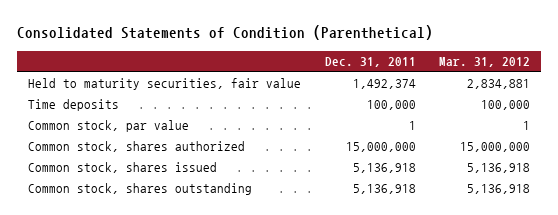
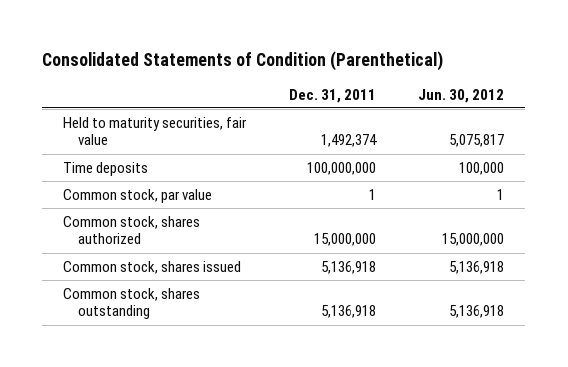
[438,57,530,68] Mar. 31, 2012 -> none
none -> [418,88,505,103] Jun. 30, 2012
[366,99,416,110] 100,000 -> [306,161,376,175] 100,000,000

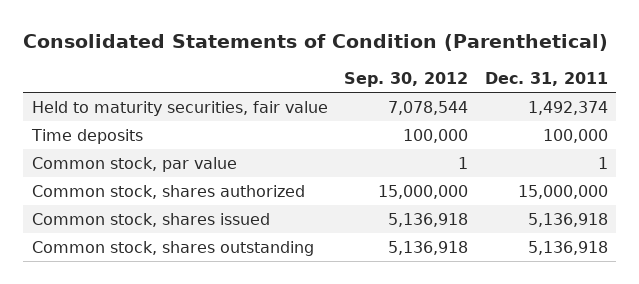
[418,88,505,103] Jun. 30, 2012 -> none
none -> [344,71,469,87] Sep. 30, 2012
[306,161,376,175] 100,000,000 -> [542,128,608,143] 100,000

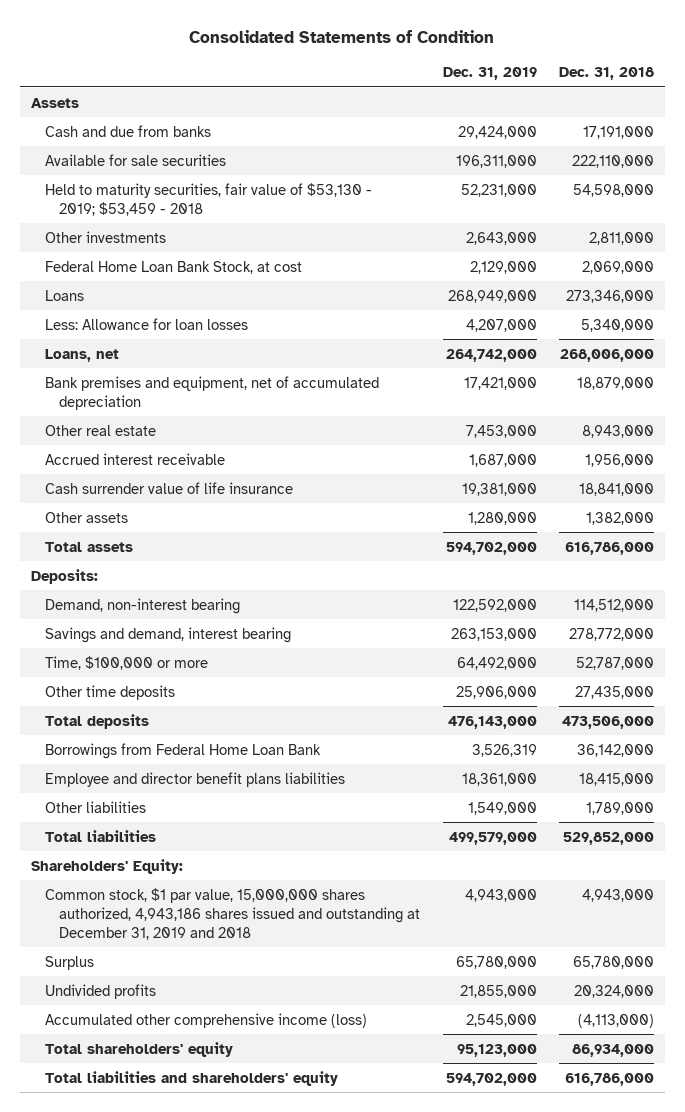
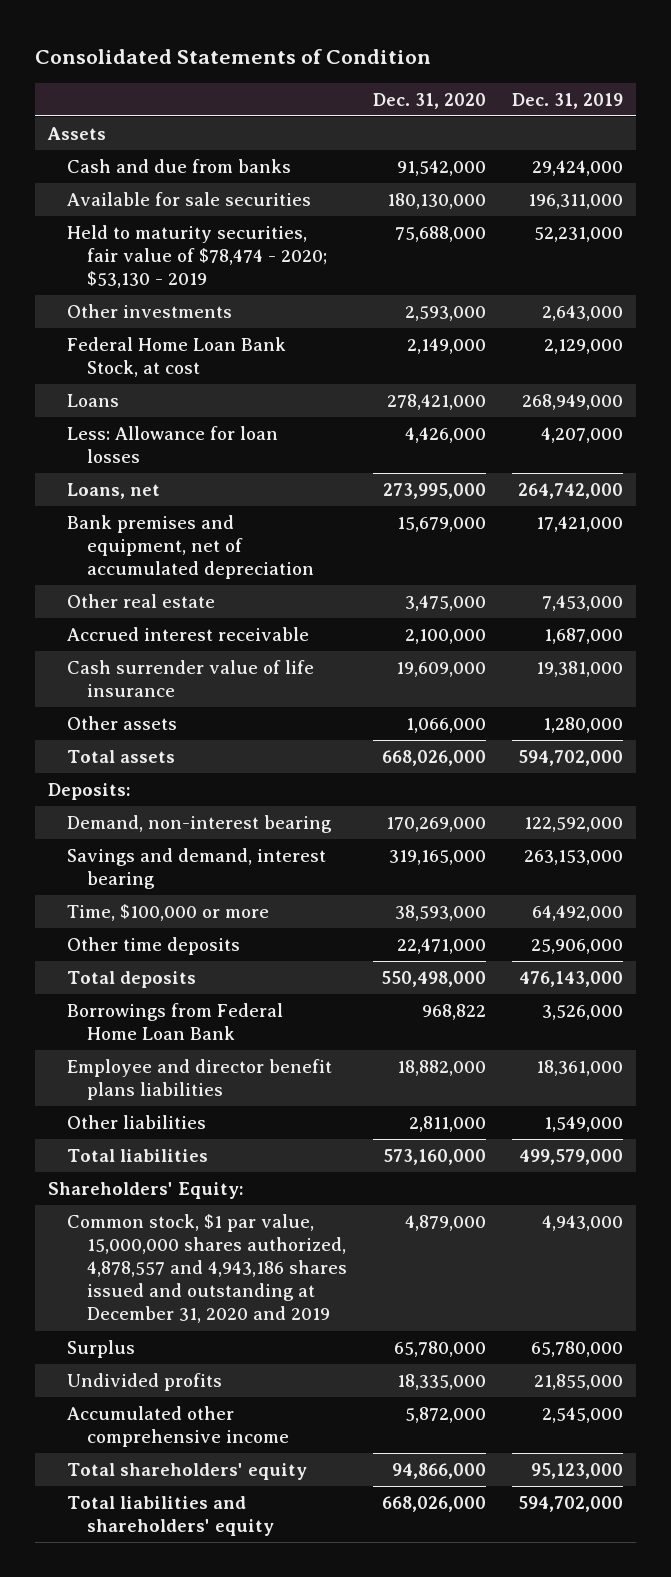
[558,67,654,81] Dec. 31, 2018 -> none
none -> [372,92,486,109] Dec. 31, 2020
[45,182,373,216] Held to maturity securities, fair value of $53,130 - 2019; $53,459 - 2018 -> [67,224,327,289] Held to maturity securities, fair value of $78,474 - 2020; $53,130 - 2019
[471,743,537,757] 3,526,319 -> [541,1004,623,1020] 3,526,000
[45,887,421,940] Common stock, $1 par value, 15,000,000 shares authorized, 4,943,186 shares issued and outstanding at December 31, 2019 and 2018 -> [67,1213,347,1324] Common stock, $1 par value, 15,000,000 shares authorized, 4,878,557 and 4,943,186 shares issued and outstanding at December 31, 2020 and 2019
[45,1012,368,1028] Accumulated other comprehensive income (loss) -> [67,1405,289,1448] Accumulated other comprehensive income

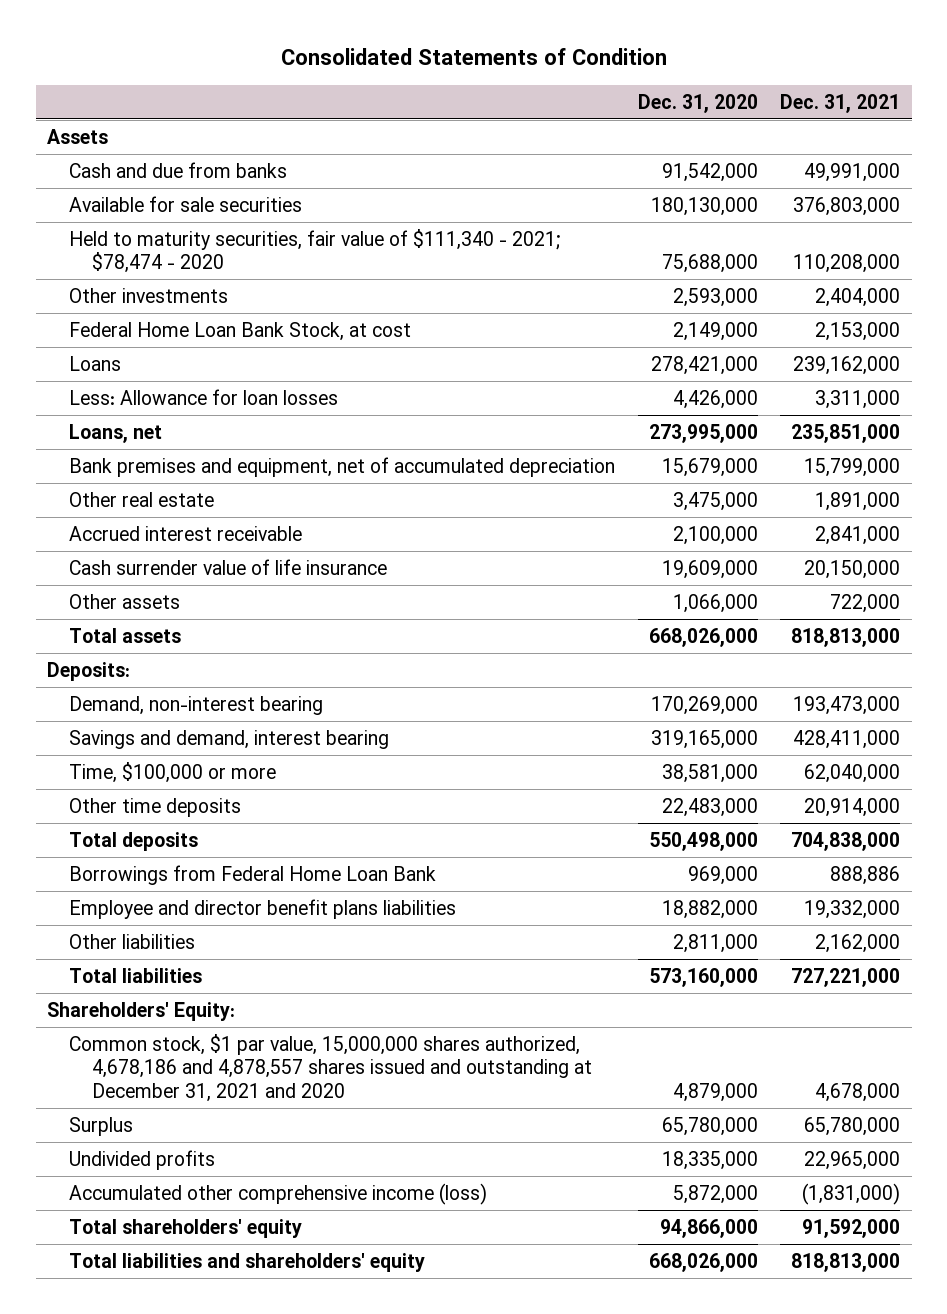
[511,92,623,109] Dec. 31, 2019 -> none
none -> [780,93,901,113] Dec. 31, 2021
[67,224,327,289] Held to maturity securities, fair value of $78,474 - 2020; $53,130 - 2019 -> [69,228,561,274] Held to maturity securities, fair value of $111,340 - 2021; $78,474 - 2020
[394,904,486,921] 38,593,000 -> [661,763,758,783] 38,581,000
[396,937,486,954] 22,471,000 -> [661,797,758,817] 22,483,000
[421,1003,486,1020] 968,822 -> [687,865,758,885] 969,000
[67,1213,347,1324] Common stock, $1 par value, 15,000,000 shares authorized, 4,878,557 and 4,943,186 shares issued and outstanding at December 31, 2020 and 2019 -> [69,1033,592,1102] Common stock, $1 par value, 15,000,000 shares authorized, 4,678,186 and 4,878,557 shares issued and outstanding at December 31, 2021 and 2020
[67,1405,289,1448] Accumulated other comprehensive income -> [69,1182,488,1205] Accumulated other comprehensive income (loss)

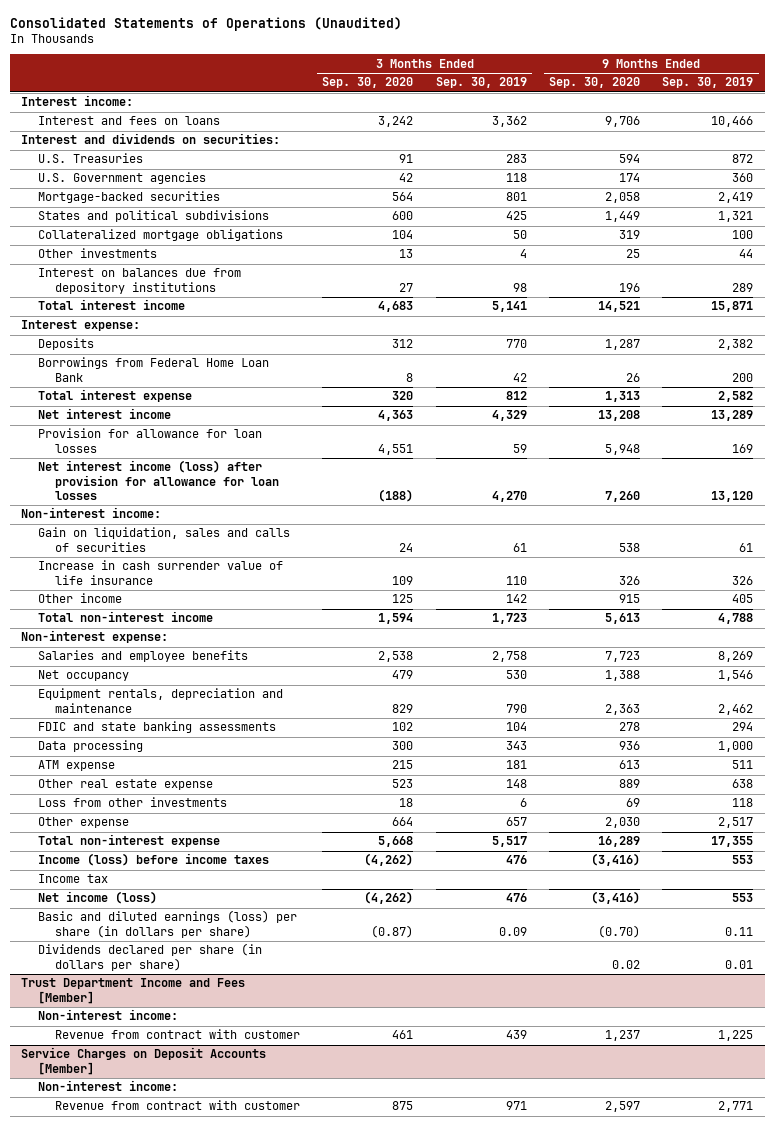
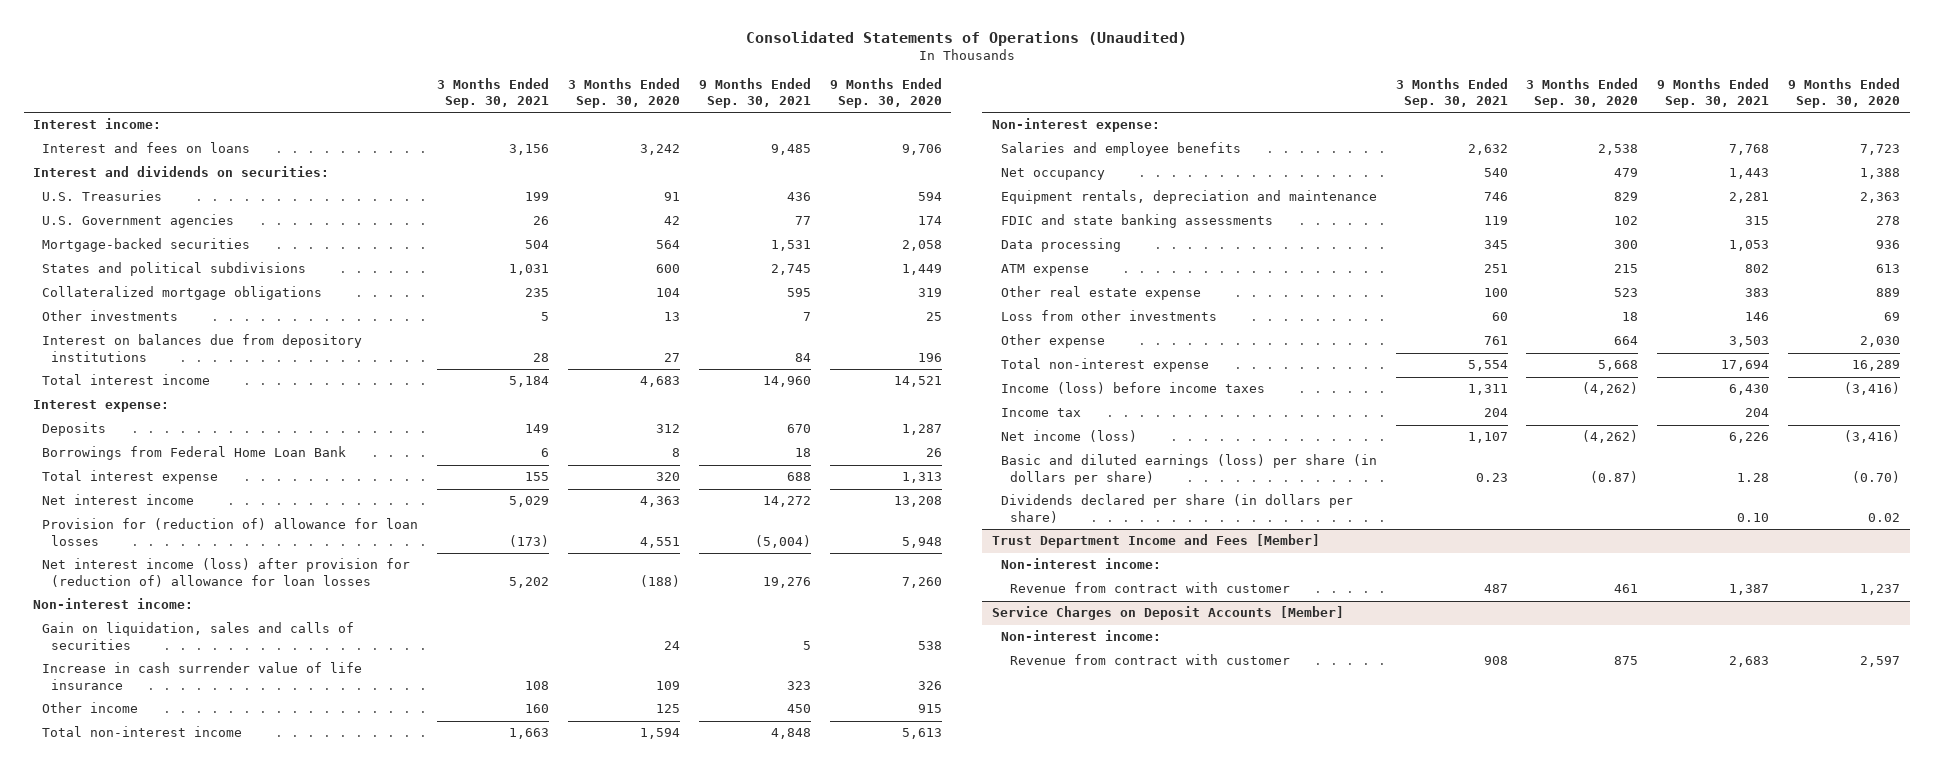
[435,77,527,89] Sep. 30, 2019 -> none
[662,77,754,89] Sep. 30, 2019 -> none
none -> [436,77,549,109] 3 Months Ended Sep. 30, 2021
none -> [698,77,811,109] 9 Months Ended Sep. 30, 2021
[38,428,263,453] Provision for allowance for loan losses -> [41,518,418,546] Provision for (reduction of) allowance for loan losses
[38,460,280,501] Net interest income (loss) after provision for allowance for loan losses -> [41,558,410,587] Net interest income (loss) after provision for (reduction of) allowance for loan losses

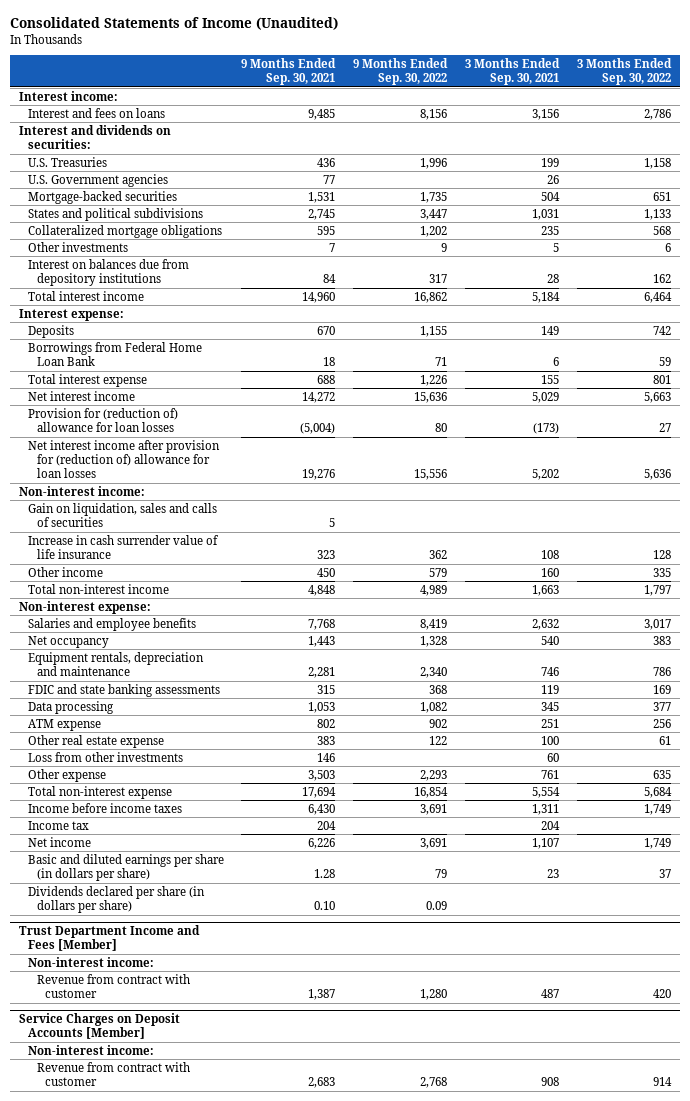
[745,31,1187,47] Consolidated Statements of Operations (Unaudited) -> [9,16,338,30] Consolidated Statements of Income (Unaudited)
[567,77,680,109] 3 Months Ended Sep. 30, 2020 -> none
[829,77,942,109] 9 Months Ended Sep. 30, 2020 -> none
none -> [353,58,449,86] 9 Months Ended Sep. 30, 2022
none -> [576,58,672,86] 3 Months Ended Sep. 30, 2022
[41,558,410,587] Net interest income (loss) after provision for (reduction of) allowance for loan losses -> [27,439,220,479] Net interest income after provision for (reduction of) allowance for loan losses
[1000,382,1265,395] Income (loss) before income taxes -> [27,802,182,813] Income before income taxes
[1000,430,1137,443] Net income (loss) -> [27,836,91,847] Net income
[1000,454,1377,485] Basic and diluted earnings (loss) per share (in dollars per share) -> [27,853,224,882] Basic and diluted earnings per share (in dollars per share)
[1475,472,1508,482] 0.23 -> [546,869,559,879] 23

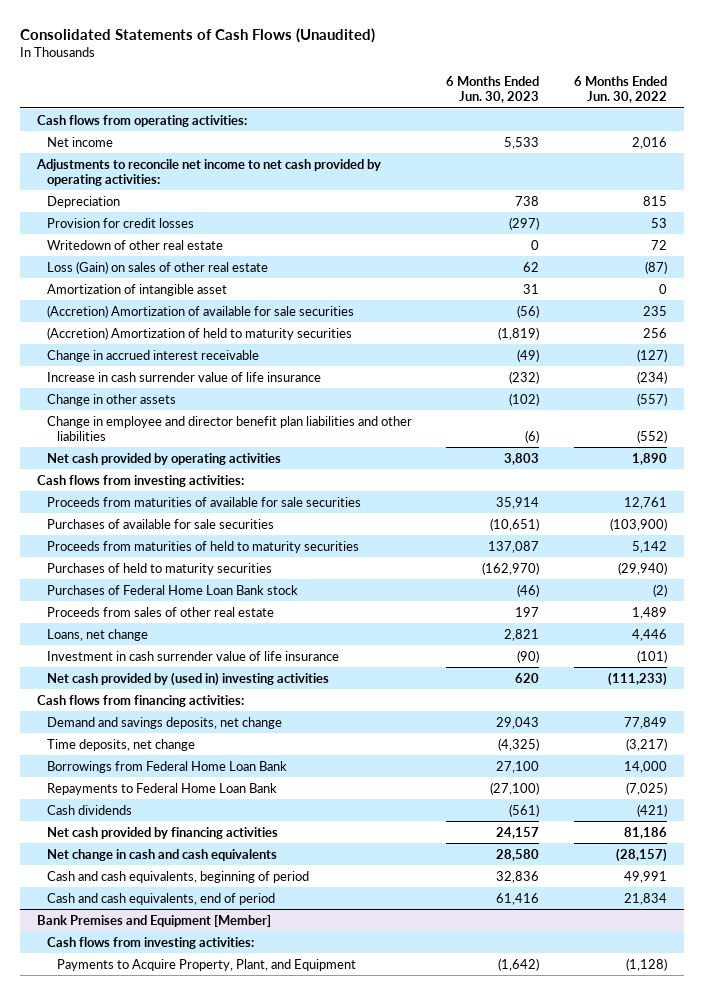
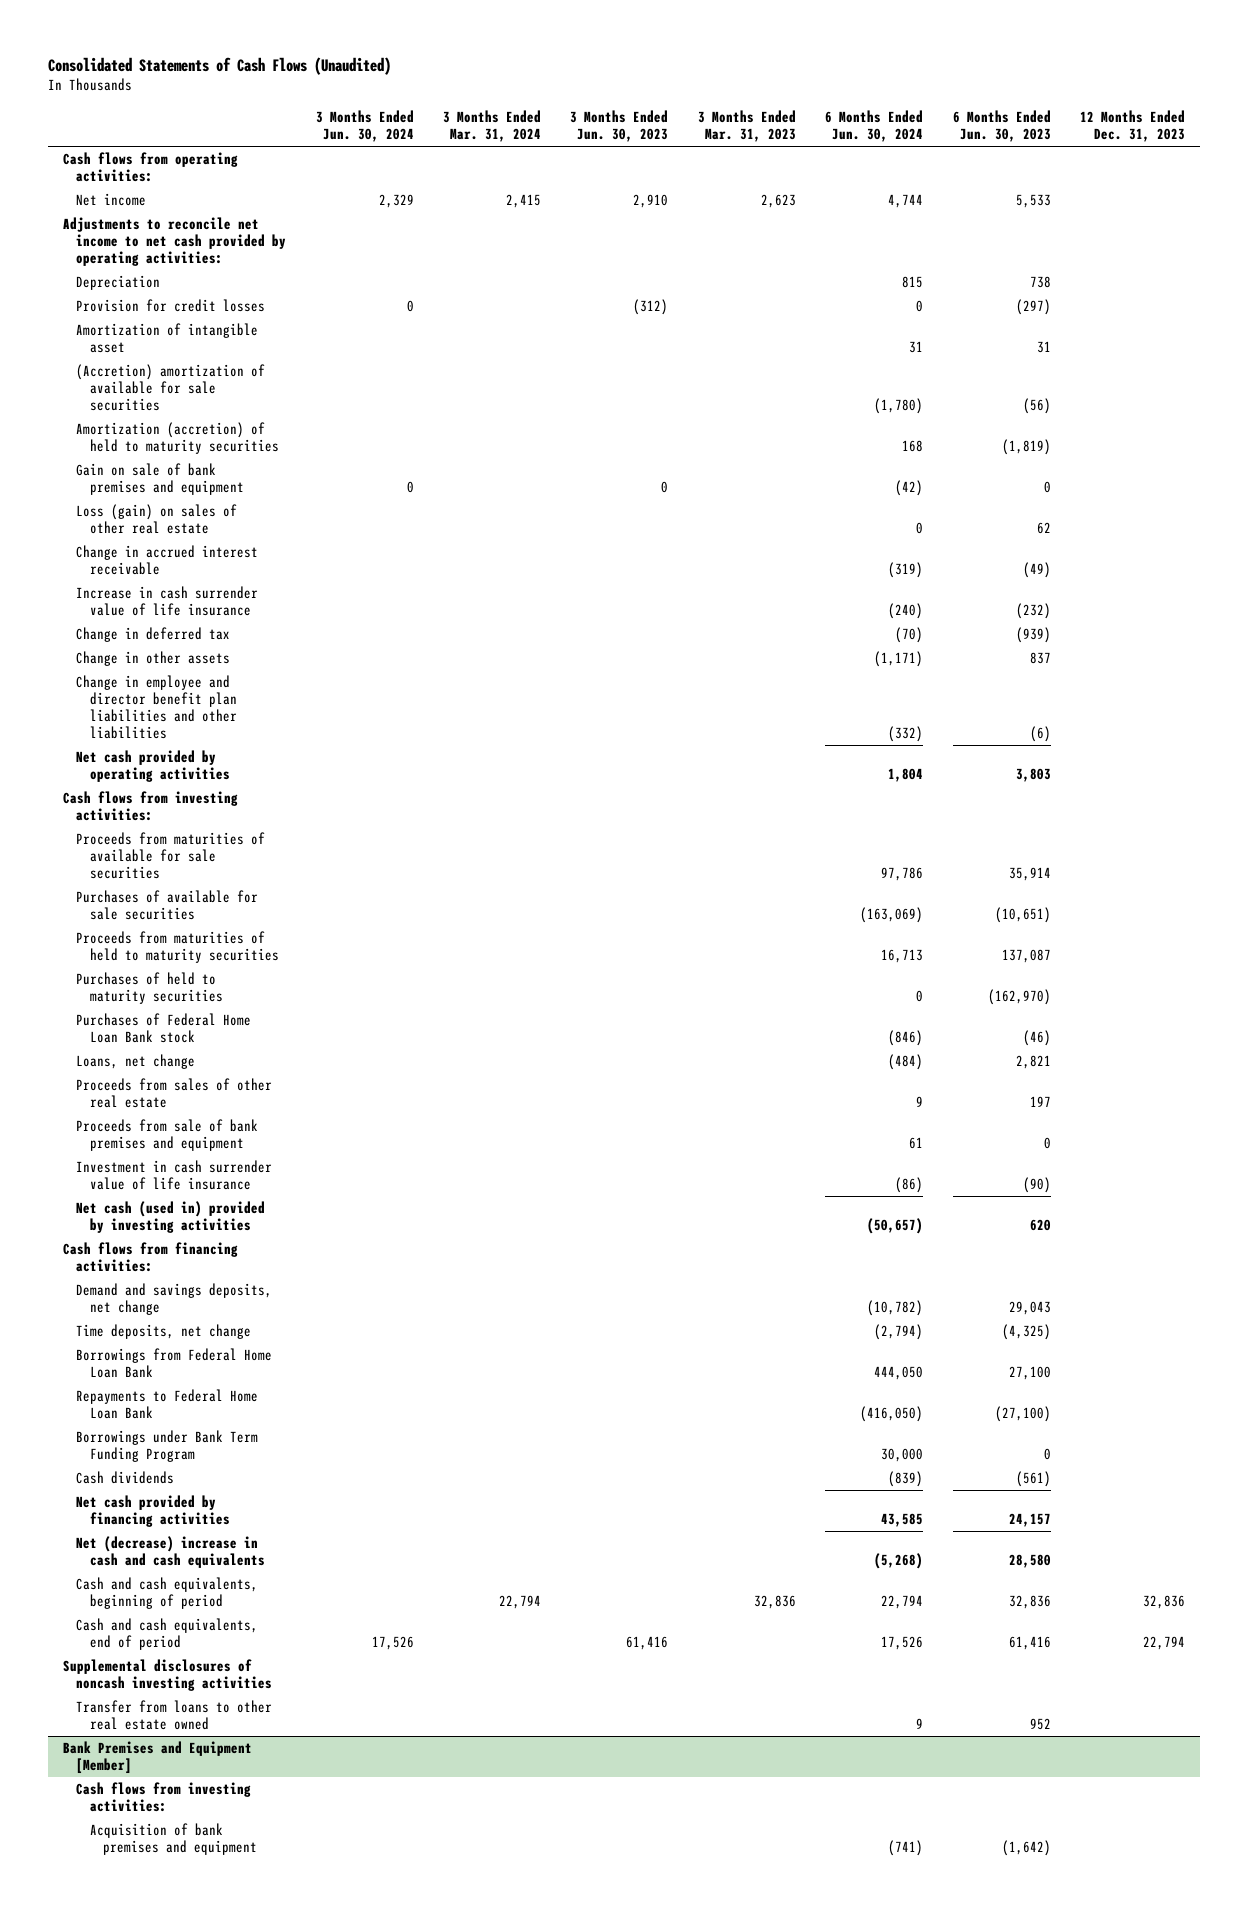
[574,76,668,104] 6 Months Ended Jun. 30, 2022 -> none
none -> [315,110,414,143] 3 Months Ended Jun. 30, 2024
none -> [443,110,542,143] 3 Months Ended Mar. 31, 2024
none -> [570,110,669,143] 3 Months Ended Jun. 30, 2023
none -> [697,110,796,143] 3 Months Ended Mar. 31, 2023
none -> [825,110,924,143] 6 Months Ended Jun. 30, 2024
none -> [1079,110,1185,143] 12 Months Ended Dec. 31, 2023
[46,239,223,250] Writedown of other real estate -> none
[46,260,268,274] Loss (Gain) on sales of other real estate -> none
[46,304,354,318] (Accretion) Amortization of available for sale securities -> [76,364,266,412] (Accretion) amortization of available for sale securities
[46,326,352,340] (Accretion) Amortization of held to maturity securities -> [76,422,279,455] Amortization (accretion) of held to maturity securities
none -> [76,463,244,496] Gain on sale of bank premises and equipment
none -> [76,504,238,535] Loss (gain) on sales of other real estate
none -> [76,627,231,643] Change in deferred tax
[509,392,540,406] (102) -> [1029,652,1051,665] 837
[46,606,274,617] Proceeds from sales of other real estate -> [76,1078,273,1109] Proceeds from sales of other real estate
none -> [76,1119,259,1152] Proceeds from sale of bank premises and equipment
[46,671,329,686] Net cash provided by (used in) investing activities -> [76,1201,266,1234] Net cash (used in) provided by investing activities
none -> [76,1430,259,1463] Borrowings under Bank Term Funding Program
[46,848,277,861] Net change in cash and cash equivalents -> [76,1536,265,1569] Net (decrease) increase in cash and cash equivalents
none -> [63,1659,273,1692] Supplemental disclosures of noncash investing activities
none -> [76,1700,273,1731] Transfer from loans to other real estate owned
[57,958,357,971] Payments to Acquire Property, Plant, and Equipment -> [89,1823,257,1856] Acquisition of bank premises and equipment

